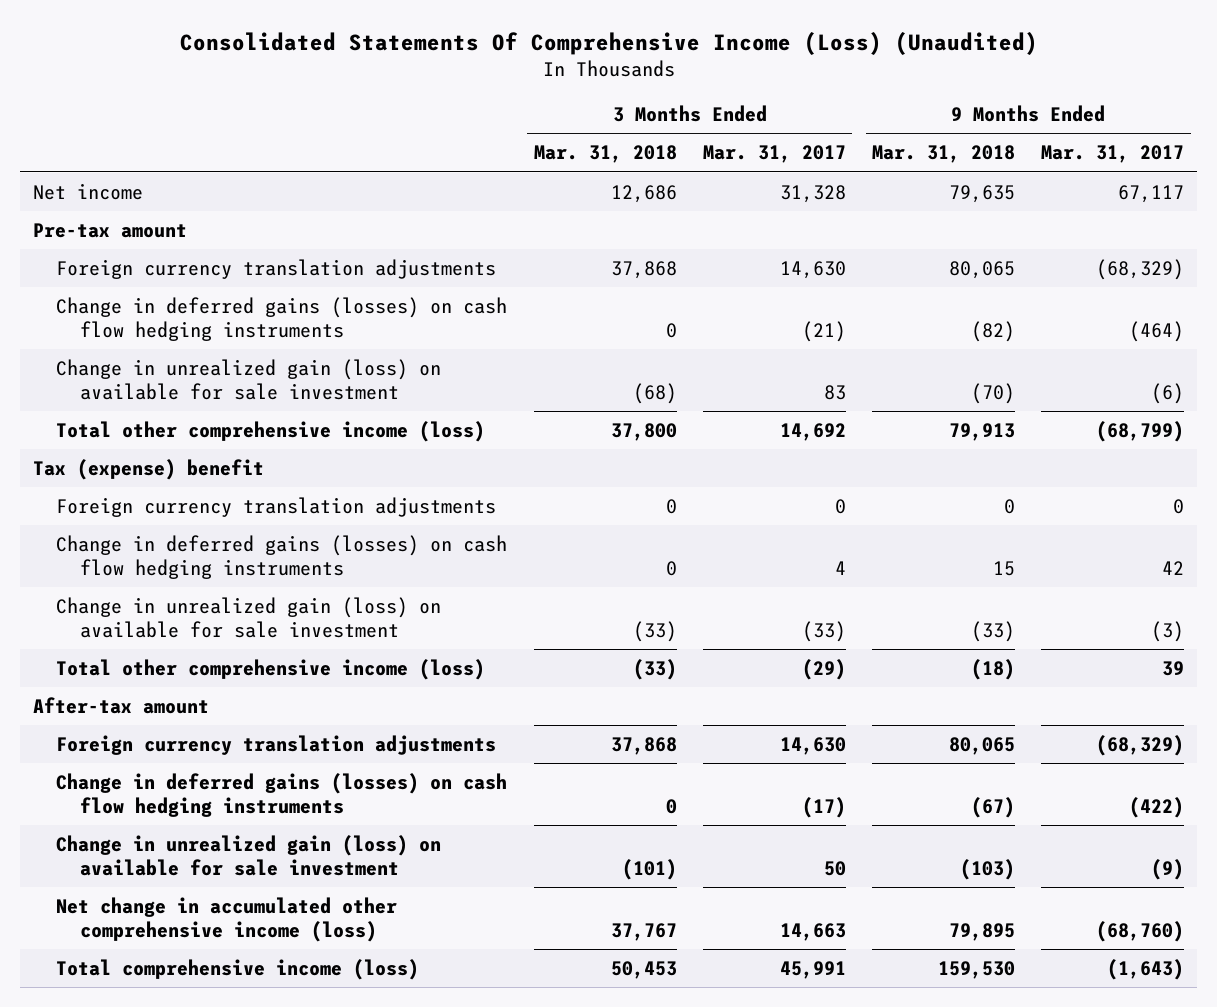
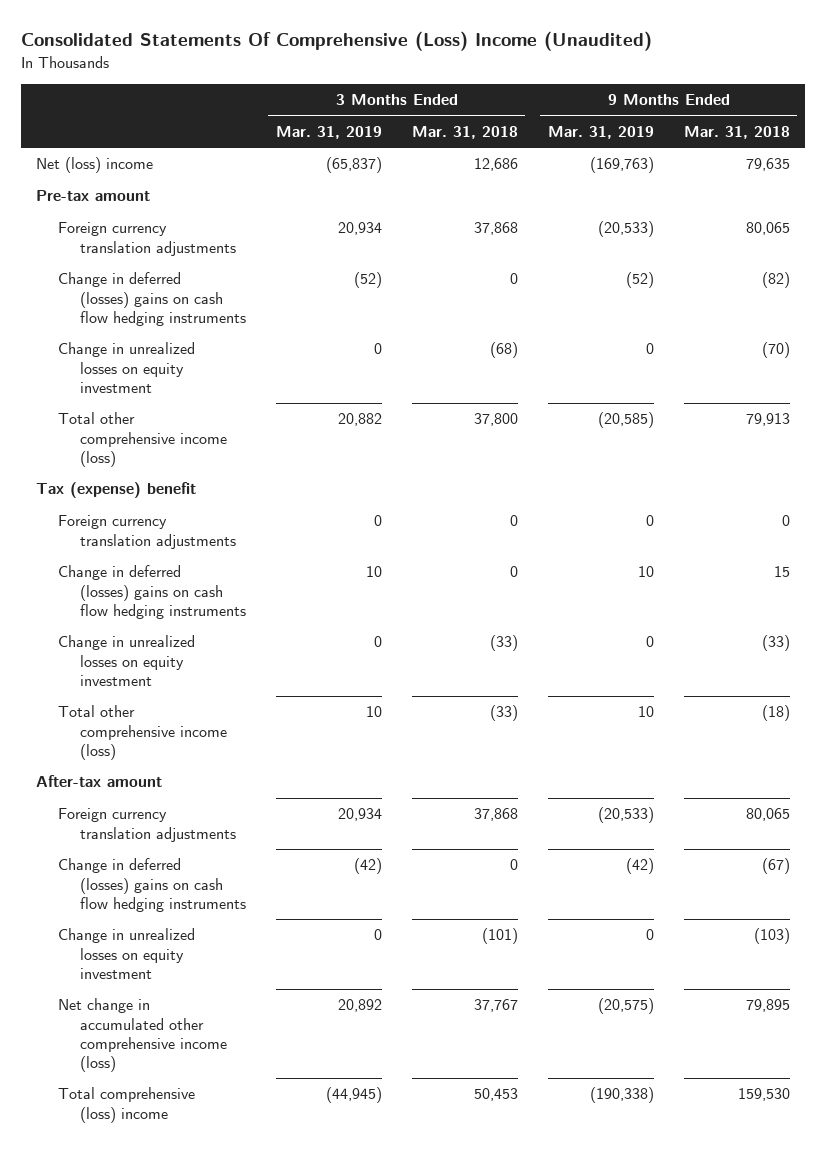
[179,31,1038,55] Consolidated Statements Of Comprehensive Income (Loss) (Unaudited) -> [20,30,652,51] Consolidated Statements Of Comprehensive (Loss) Income (Unaudited)
[702,145,846,164] Mar. 31, 2017 -> none
[1041,145,1185,164] Mar. 31, 2017 -> none
none -> [275,126,382,140] Mar. 31, 2019
none -> [547,126,654,140] Mar. 31, 2019
[33,182,144,200] Net income -> [35,157,153,174] Net (loss) income
[56,296,508,342] Change in deferred gains (losses) on cash flow hedging instruments -> [57,272,246,326] Change in deferred (losses) gains on cash flow hedging instruments
[56,358,442,401] Change in unrealized gain (loss) on available for sale investment -> [57,342,195,393] Change in unrealized losses on equity investment
[56,534,508,580] Change in deferred gains (losses) on cash flow hedging instruments -> [57,565,246,619] Change in deferred (losses) gains on cash flow hedging instruments
[56,596,442,639] Change in unrealized gain (loss) on available for sale investment -> [57,635,195,686] Change in unrealized losses on equity investment
[56,772,508,818] Change in deferred gains (losses) on cash flow hedging instruments -> [57,858,246,912] Change in deferred (losses) gains on cash flow hedging instruments
[56,834,442,877] Change in unrealized gain (loss) on available for sale investment -> [57,928,195,979] Change in unrealized losses on equity investment
[56,958,420,980] Total comprehensive income (loss) -> [57,1087,195,1123] Total comprehensive (loss) income

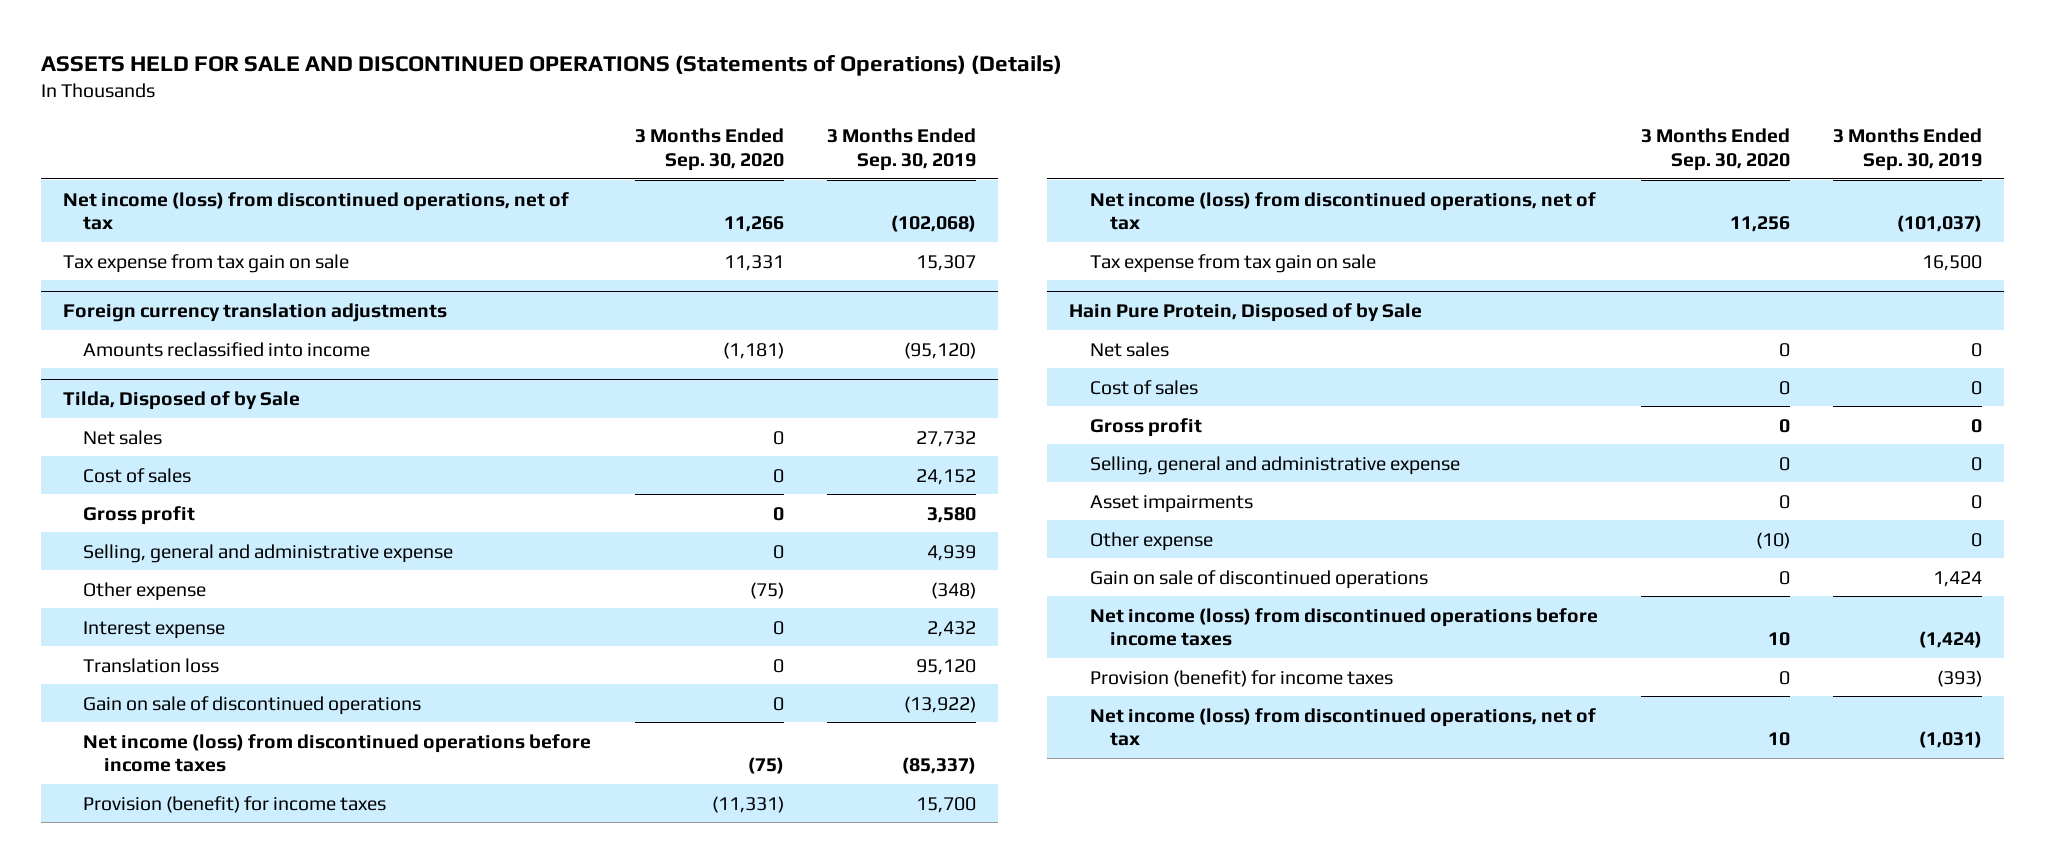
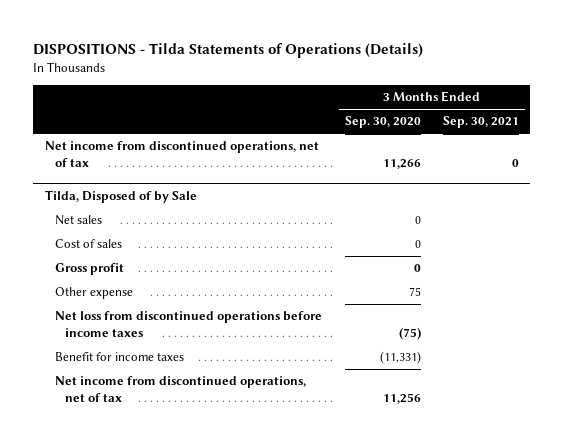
[40,55,1062,77] ASSETS HELD FOR SALE AND DISCONTINUED OPERATIONS (Statements of Operations) (Details) -> [33,42,424,58] DISPOSITIONS - Tilda Statements of Operations (Details)
[827,128,977,172] 3 Months Ended Sep. 30, 2019 -> none
none -> [443,116,520,129] Sep. 30, 2021
[62,253,349,273] Tax expense from tax gain on sale -> none
[62,303,447,323] Foreign currency translation adjustments -> none
[83,341,371,357] Amounts reclassified into income -> none
[62,191,569,231] Net income (loss) from discontinued operations, net of tax -> [44,141,319,167] Net income from discontinued operations, net of tax
[83,543,454,563] Selling, general and administrative expense -> none
[83,620,226,639] Interest expense -> none
[83,657,220,673] Translation loss -> none
[83,695,422,715] Gain on sale of discontinued operations -> none
[1089,253,1376,273] Tax expense from tax gain on sale -> none
[1068,303,1422,323] Hain Pure Protein, Disposed of by Sale -> none
[1089,341,1169,357] Net sales -> none
[1089,379,1198,395] Cost of sales -> none
[1089,417,1202,437] Gross profit -> none
[1089,455,1460,475] Selling, general and administrative expense -> none
[1089,494,1253,513] Asset impairments -> none
[1089,531,1213,551] Other expense -> none
[1089,569,1428,589] Gain on sale of discontinued operations -> none
[1089,607,1598,647] Net income (loss) from discontinued operations before income taxes -> none
[1089,669,1393,687] Provision (benefit) for income taxes -> none
[1089,707,1596,747] Net income (loss) from discontinued operations, net of tax -> none
[749,581,784,599] (75) -> [408,287,421,297] 75
[83,733,592,773] Net income (loss) from discontinued operations before income taxes -> [54,311,322,337] Net loss from discontinued operations before income taxes
[83,795,387,813] Provision (benefit) for income taxes -> [54,352,184,362] Benefit for income taxes
[1089,191,1596,231] Net income (loss) from discontinued operations, net of tax -> [54,376,306,402] Net income from discontinued operations, net of tax

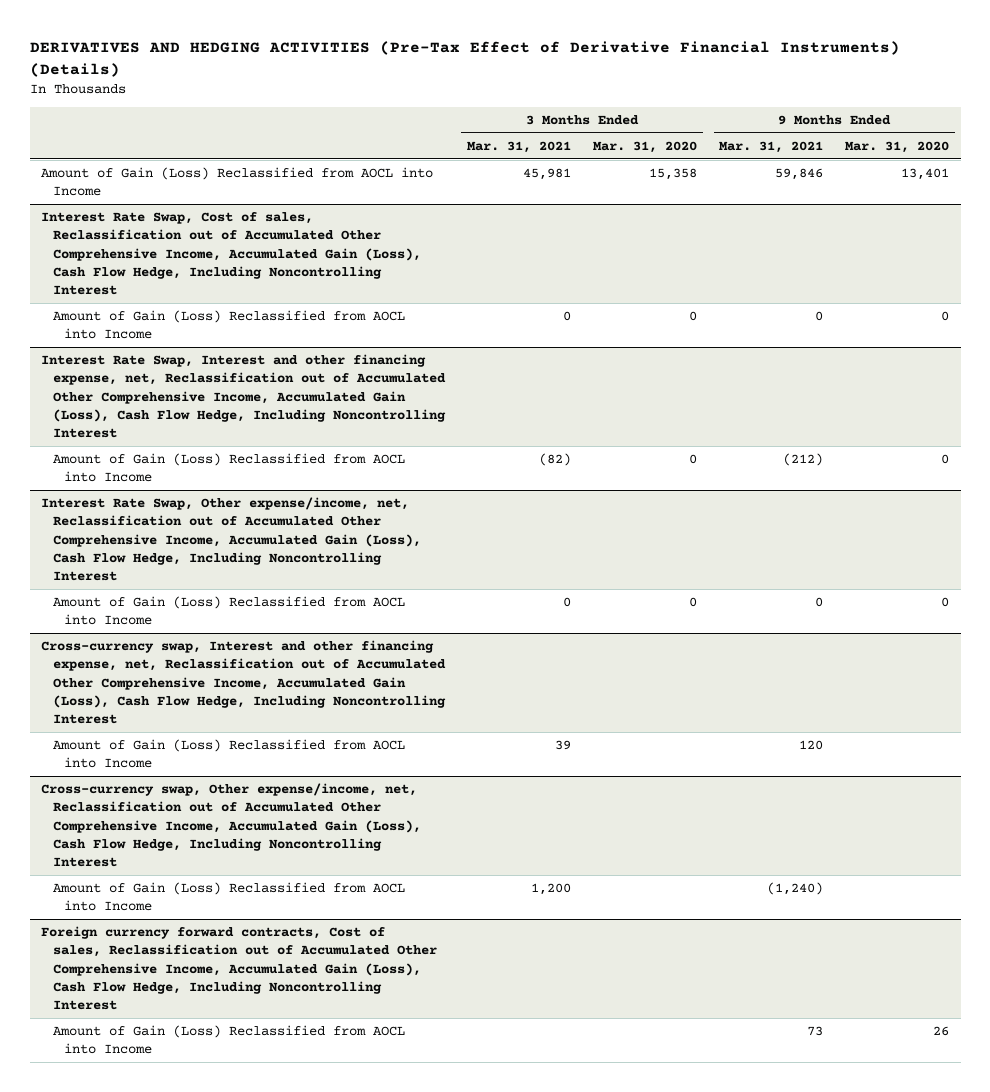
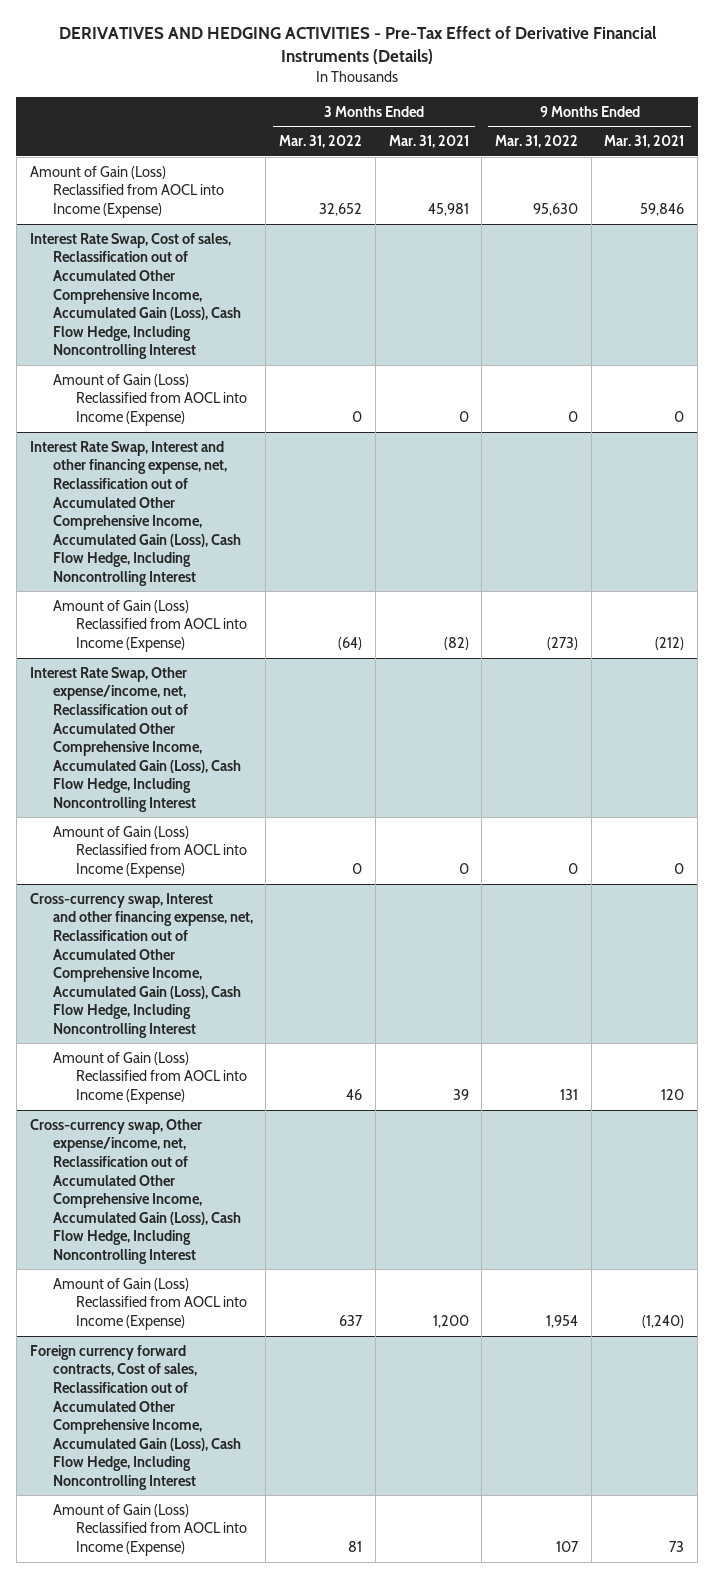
[29,40,900,77] DERIVATIVES AND HEDGING ACTIVITIES (Pre-Tax Effect of Derivative Financial Instruments) (Details) -> [58,26,657,65] DERIVATIVES AND HEDGING ACTIVITIES - Pre-Tax Effect of Derivative Financial Instruments (Details)
[593,140,698,153] Mar. 31, 2020 -> none
[845,140,950,153] Mar. 31, 2020 -> none
none -> [279,135,363,149] Mar. 31, 2022
none -> [494,135,578,149] Mar. 31, 2022
[40,167,433,197] Amount of Gain (Loss) Reclassified from AOCL into Income -> [29,165,224,219] Amount of Gain (Loss) Reclassified from AOCL into Income (Expense)
[52,310,405,340] Amount of Gain (Loss) Reclassified from AOCL into Income -> [52,373,247,427] Amount of Gain (Loss) Reclassified from AOCL into Income (Expense)
[52,453,405,483] Amount of Gain (Loss) Reclassified from AOCL into Income -> [52,599,247,653] Amount of Gain (Loss) Reclassified from AOCL into Income (Expense)
[52,596,405,626] Amount of Gain (Loss) Reclassified from AOCL into Income -> [52,825,247,879] Amount of Gain (Loss) Reclassified from AOCL into Income (Expense)
[52,739,405,769] Amount of Gain (Loss) Reclassified from AOCL into Income -> [52,1051,247,1105] Amount of Gain (Loss) Reclassified from AOCL into Income (Expense)
[52,882,405,912] Amount of Gain (Loss) Reclassified from AOCL into Income -> [52,1277,247,1331] Amount of Gain (Loss) Reclassified from AOCL into Income (Expense)
[52,1025,405,1055] Amount of Gain (Loss) Reclassified from AOCL into Income -> [52,1503,247,1557] Amount of Gain (Loss) Reclassified from AOCL into Income (Expense)

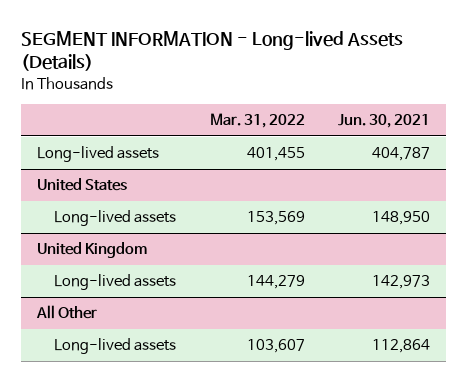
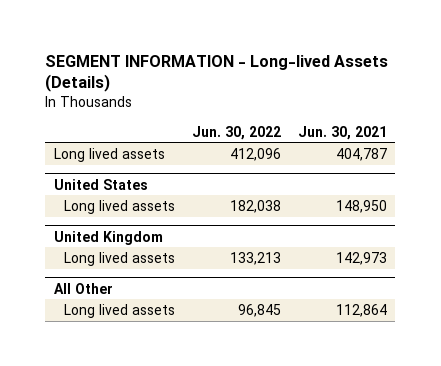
[209,113,305,129] Mar. 31, 2022 -> none
none -> [191,125,281,140] Jun. 30, 2022
[37,146,160,163] Long-lived assets -> [53,147,165,162] Long lived assets
[54,210,177,227] Long-lived assets -> [63,199,175,214] Long lived assets
[54,274,177,291] Long-lived assets -> [63,251,175,266] Long lived assets
[54,338,177,355] Long-lived assets -> [63,303,175,318] Long lived assets

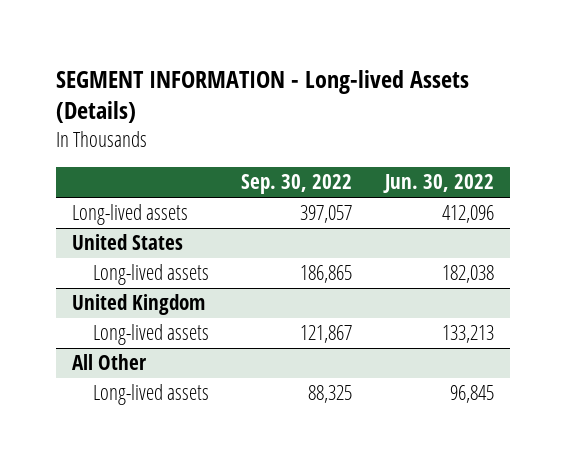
[297,125,387,140] Jun. 30, 2021 -> none
none -> [241,174,353,195] Sep. 30, 2022
[53,147,165,162] Long lived assets -> [72,204,189,226] Long-lived assets
[63,199,175,214] Long lived assets -> [92,264,209,286] Long-lived assets
[63,251,175,266] Long lived assets -> [92,324,209,346] Long-lived assets
[63,303,175,318] Long lived assets -> [92,384,209,406] Long-lived assets

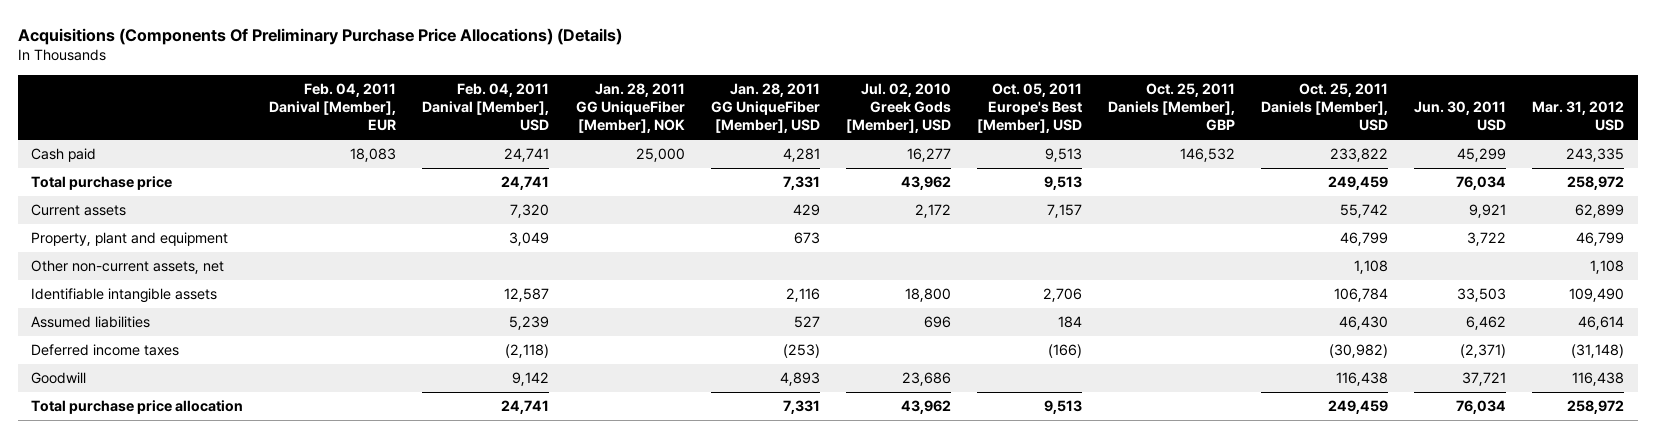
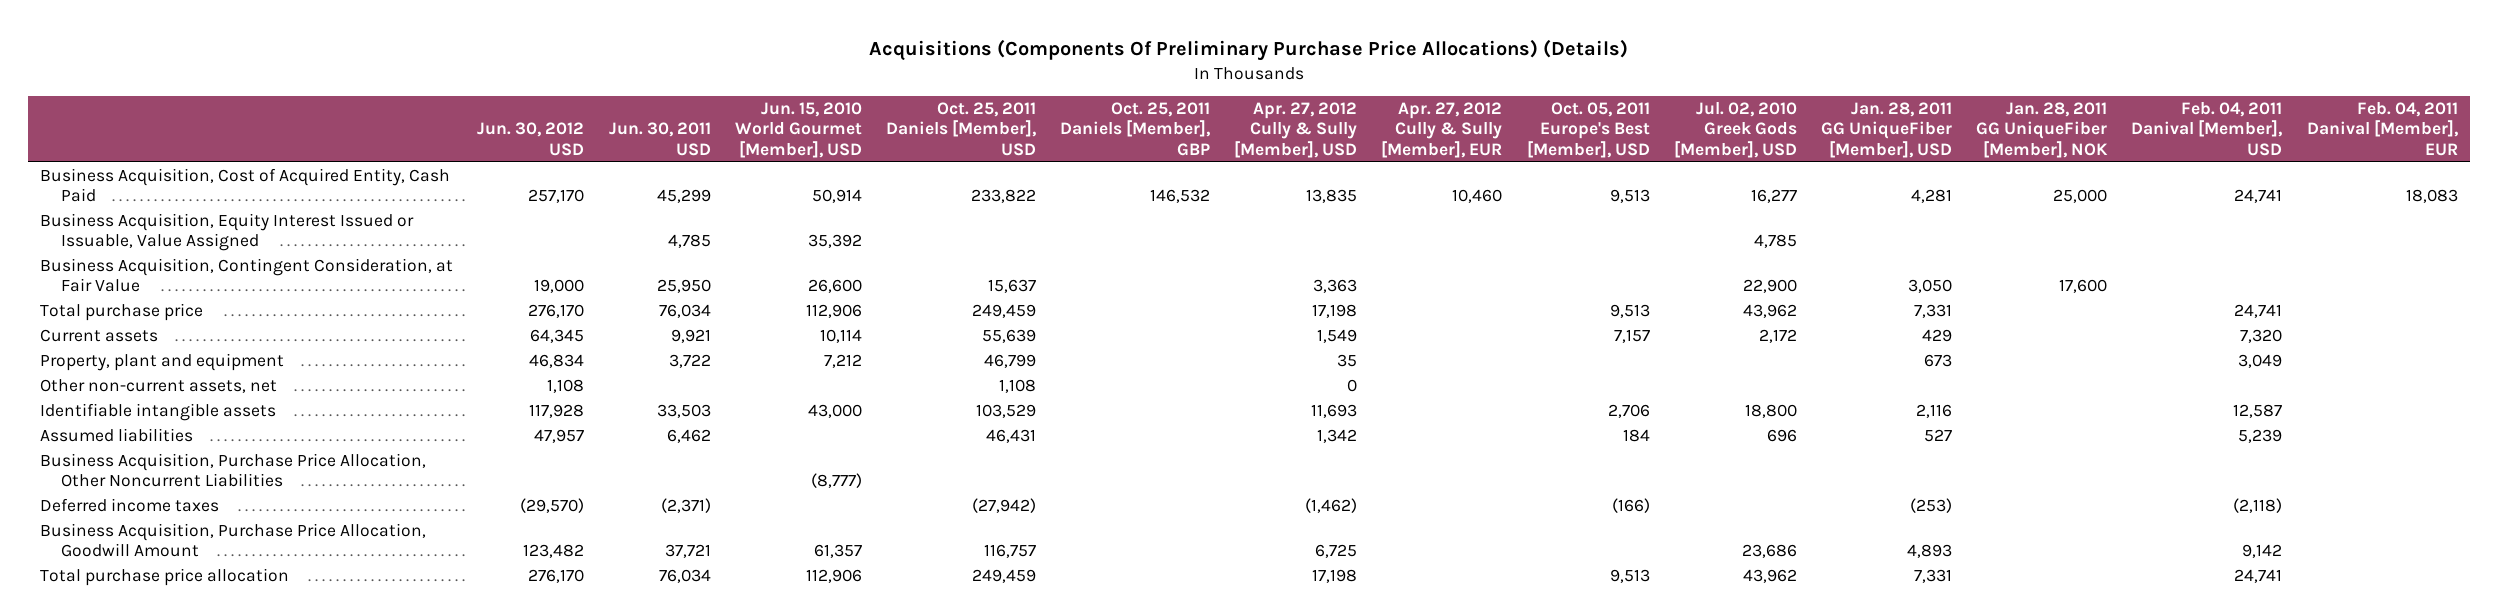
[1532,101,1625,132] Mar. 31, 2012 USD -> none
none -> [477,122,585,156] Jun. 30, 2012 USD
none -> [734,102,862,158] Jun. 15, 2010 World Gourmet [Member], USD
none -> [1234,102,1358,158] Apr. 27, 2012 Cully & Sully [Member], USD
none -> [1381,102,1503,158] Apr. 27, 2012 Cully & Sully [Member], EUR
[31,148,97,163] Cash paid -> [40,168,451,203] Business Acquisition, Cost of Acquired Entity, Cash Paid
none -> [40,213,415,252] Business Acquisition, Equity Interest Issued or Issuable, Value Assigned
none -> [40,258,454,293] Business Acquisition, Contingent Consideration, at Fair Value
[1340,204,1389,219] 55,742 -> [981,329,1036,344] 55,639
[31,372,87,385] Goodwill -> none
[1334,288,1389,303] 106,784 -> [975,404,1036,419] 103,529
[1339,316,1389,331] 46,430 -> [985,429,1036,444] 46,431
none -> [40,453,427,488] Business Acquisition, Purchase Price Allocation, Other Noncurrent Liabilities
[1329,344,1389,359] (30,982) -> [971,498,1036,514] (27,942)
none -> [40,523,427,558] Business Acquisition, Purchase Price Allocation, Goodwill Amount

